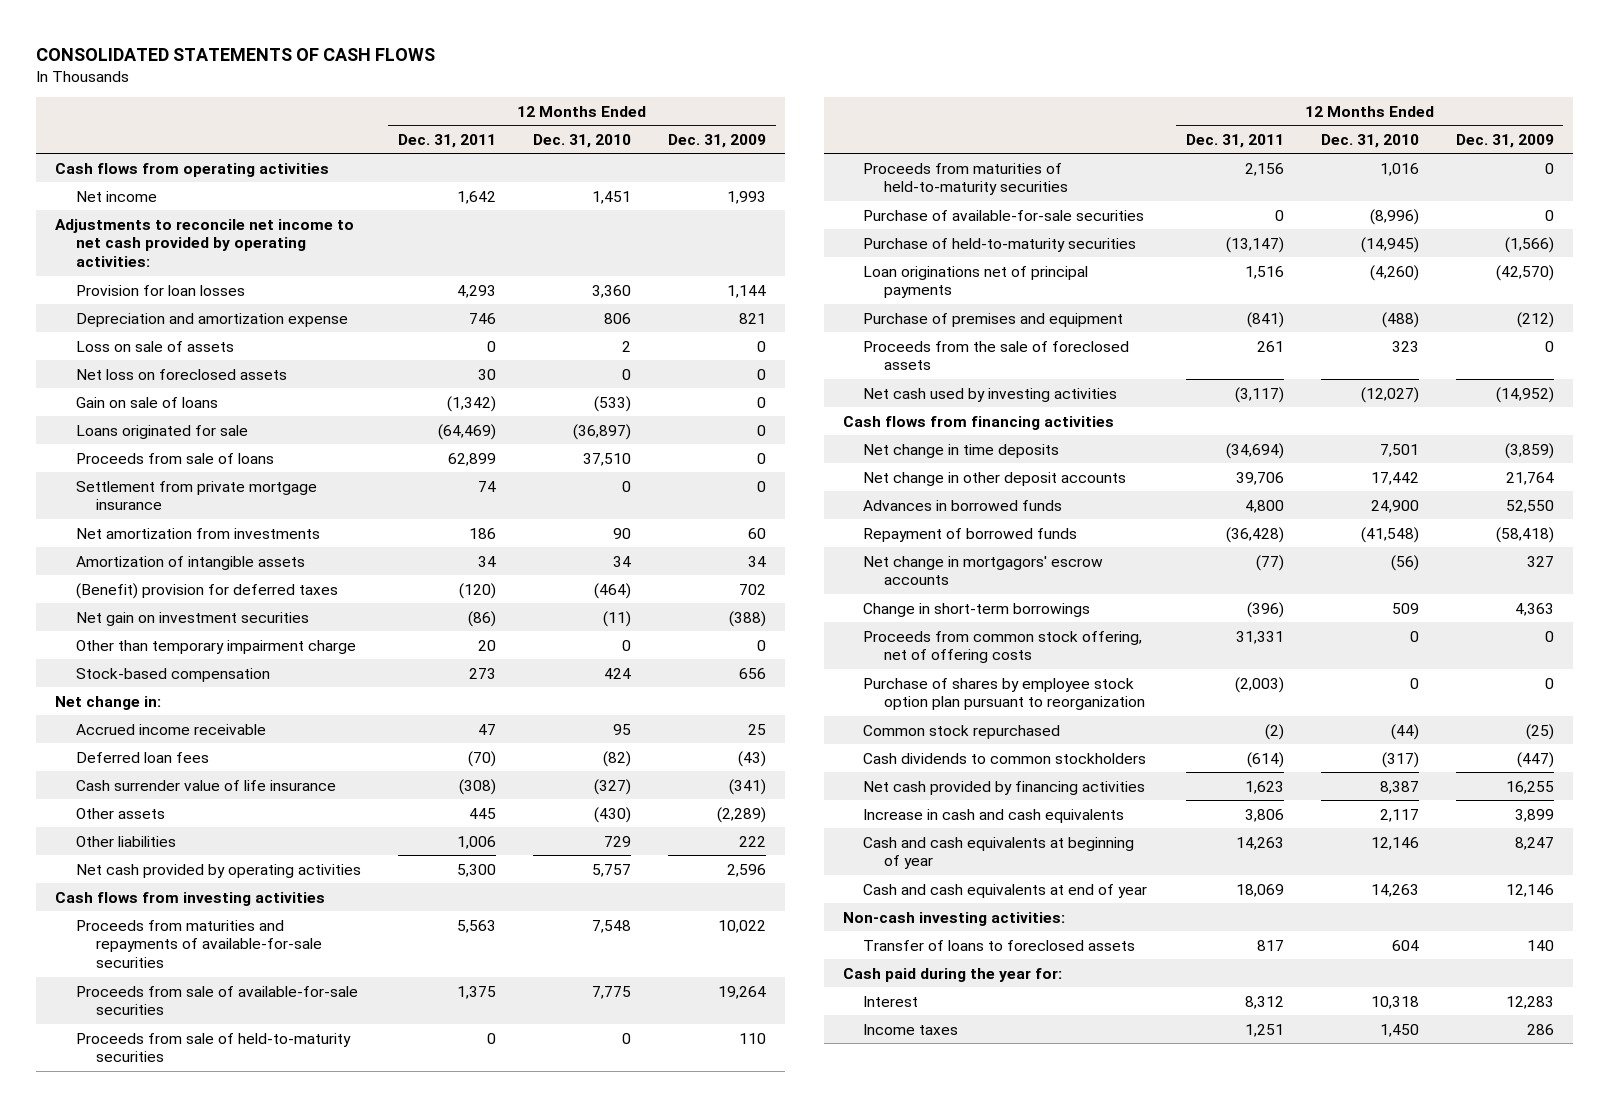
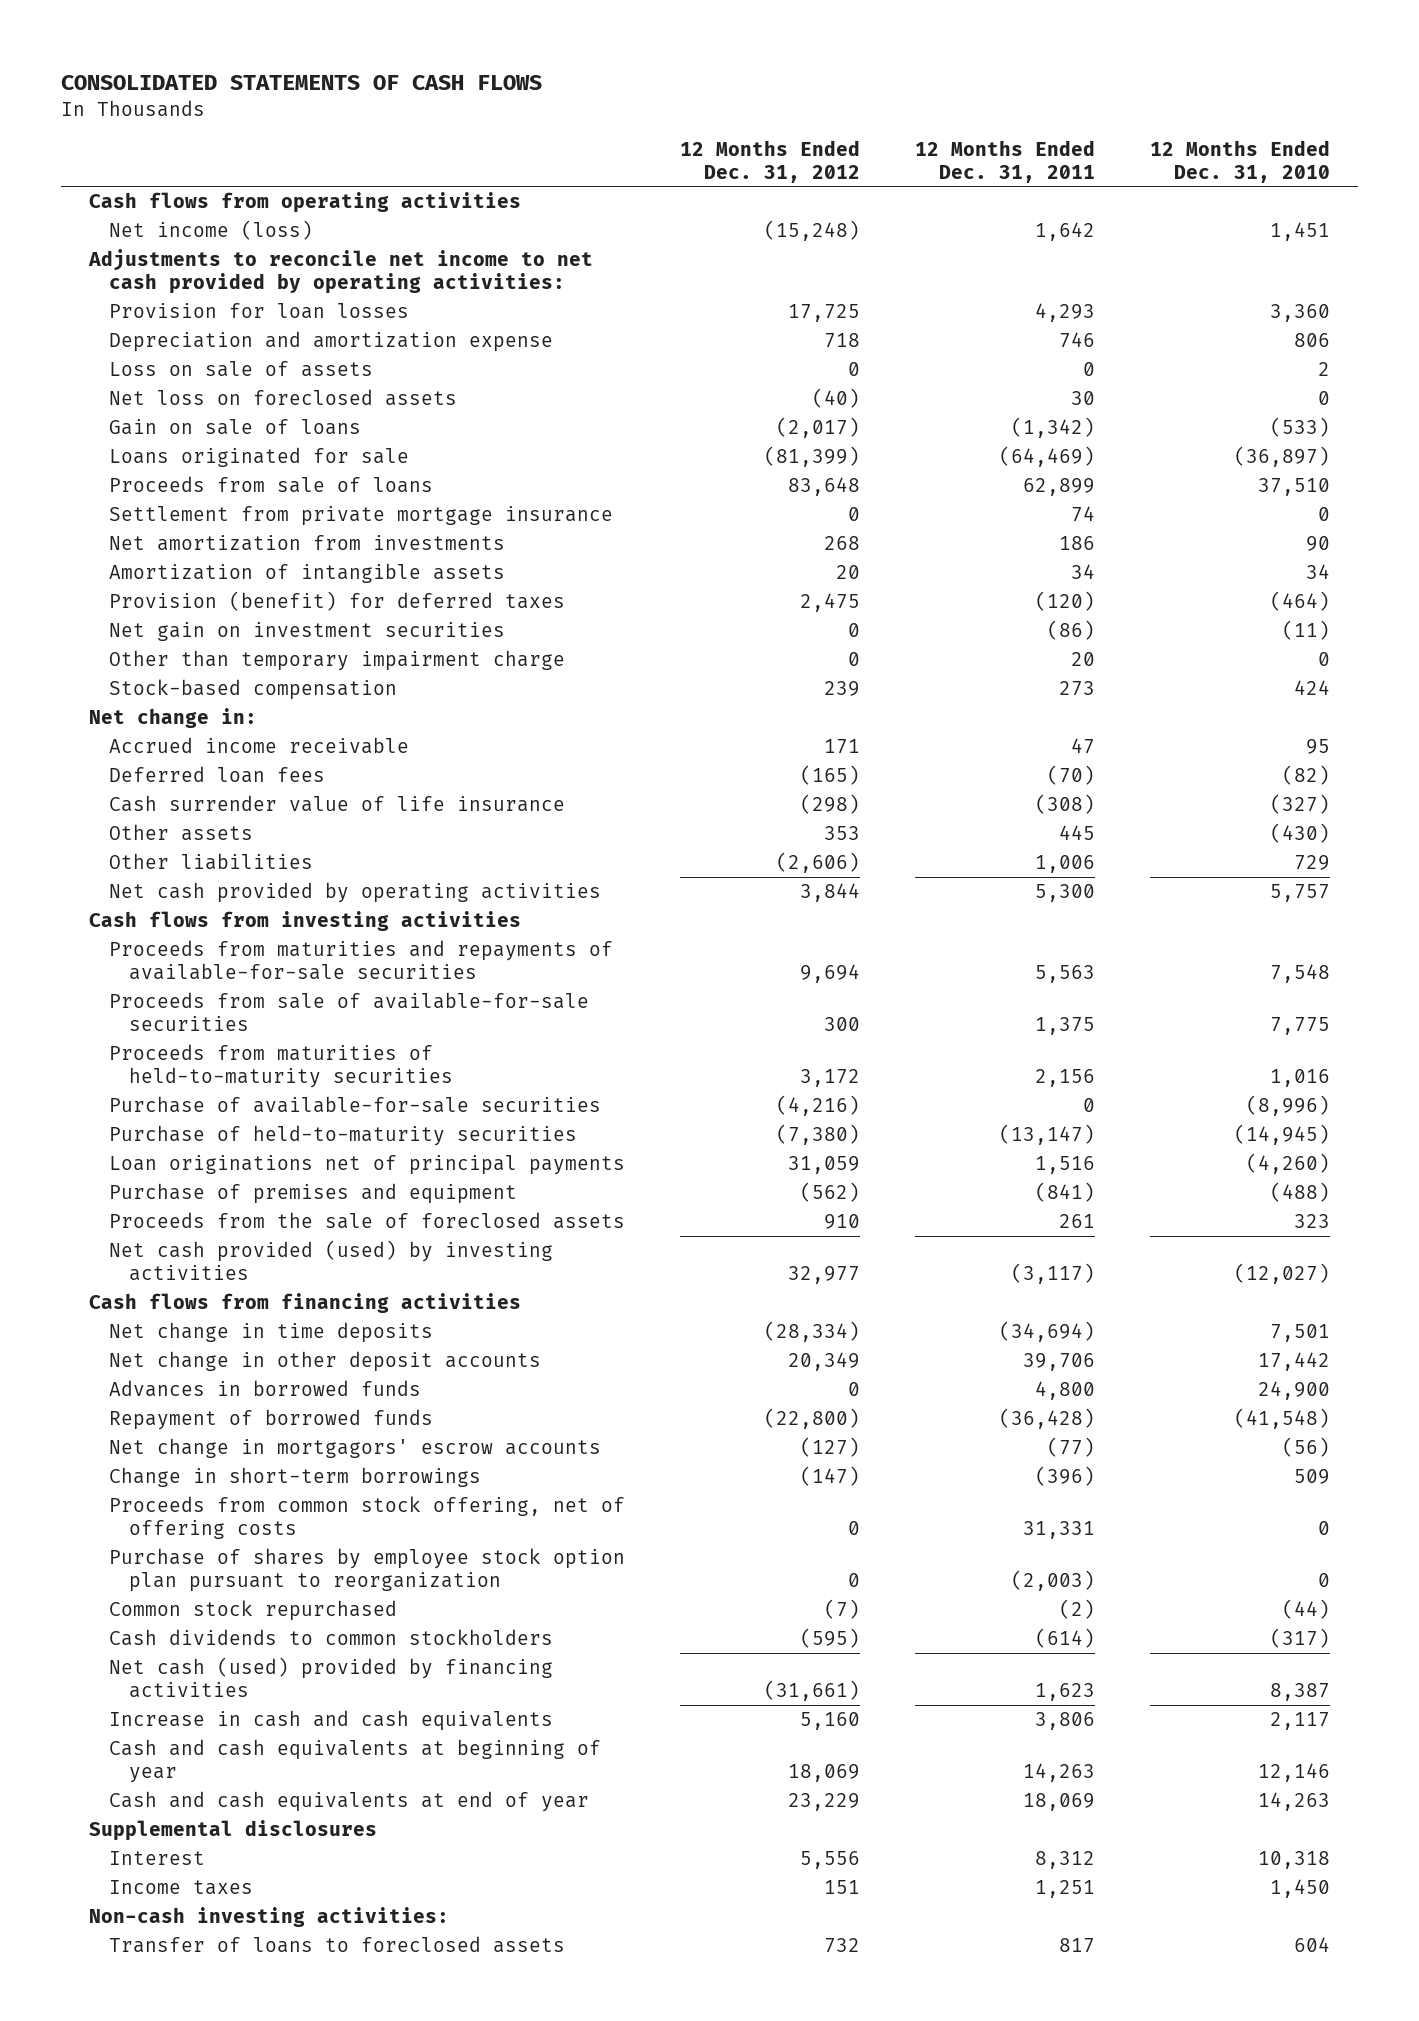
[668,133,767,148] Dec. 31, 2009 -> none
none -> [679,139,860,183] 12 Months Ended Dec. 31, 2012
[75,190,157,202] Net income -> [108,219,313,240] Net income (loss)
[75,582,338,599] (Benefit) provision for deferred taxes -> [108,590,565,611] Provision (benefit) for deferred taxes
[75,1032,351,1063] Proceeds from sale of held-to-maturity securities -> none
[863,387,1118,402] Net cash used by investing activities -> [108,1239,553,1282] Net cash provided (used) by investing activities
[863,780,1146,795] Net cash provided by financing activities -> [108,1656,553,1699] Net cash (used) provided by financing activities
[842,967,1062,982] Cash paid during the year for: -> none
none -> [88,1819,377,1841] Supplemental disclosures
[842,911,1065,926] Non-cash investing activities: -> [88,1906,449,1927] Non-cash investing activities:
[863,939,1136,951] Transfer of loans to foreclosed assets -> [108,1935,565,1953] Transfer of loans to foreclosed assets

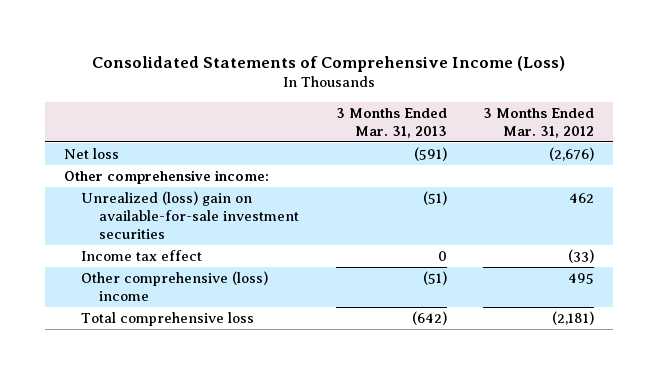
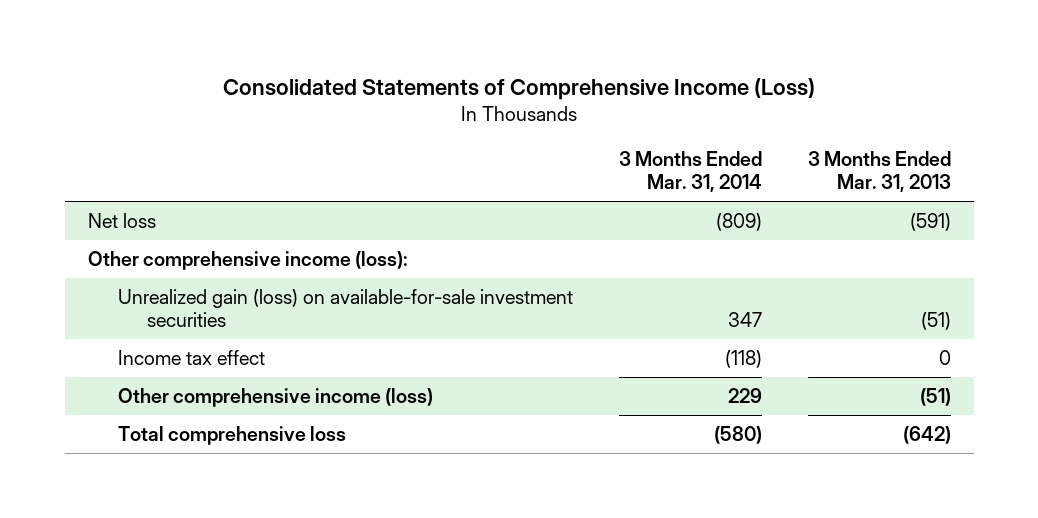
[483,107,595,138] 3 Months Ended Mar. 31, 2012 -> none
none -> [618,151,762,193] 3 Months Ended Mar. 31, 2014
[63,170,269,185] Other comprehensive income: -> [87,251,408,271] Other comprehensive income (loss):
[81,191,300,239] Unrealized (loss) gain on available-for-sale investment securities -> [117,289,573,327] Unrealized gain (loss) on available-for-sale investment securities
[81,271,269,301] Other comprehensive (loss) income -> [117,388,433,408] Other comprehensive income (loss)

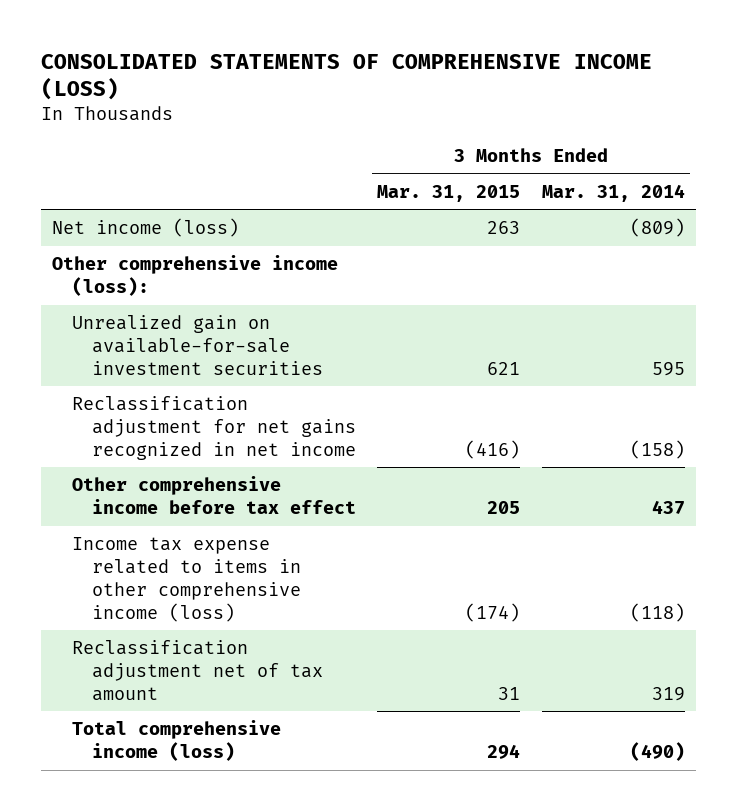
[223,77,816,100] Consolidated Statements of Comprehensive Income (Loss) -> [40,53,652,101] CONSOLIDATED STATEMENTS OF COMPREHENSIVE INCOME (LOSS)
[807,151,951,193] 3 Months Ended Mar. 31, 2013 -> none
none -> [377,184,521,202] Mar. 31, 2015
[87,213,156,229] Net loss -> [51,218,239,238] Net income (loss)
[117,388,433,408] Other comprehensive income (loss) -> none
[117,289,573,327] Unrealized gain (loss) on available-for-sale investment securities -> [71,315,323,375] Unrealized gain on available-for-sale investment securities
[727,311,762,327] 347 -> [651,361,685,376] 595
none -> [71,396,356,460] Reclassification adjustment for net gains recognized in net income
none -> [71,476,356,514] Other comprehensive income before tax effect
[117,350,265,366] Income tax effect -> [71,537,301,622] Income tax expense related to items in other comprehensive income (loss)
none -> [71,640,323,701] Reclassification adjustment net of tax amount
[117,426,346,446] Total comprehensive loss -> [71,720,281,761] Total comprehensive income (loss)
[713,426,762,445] (580) -> [629,741,685,761] (490)

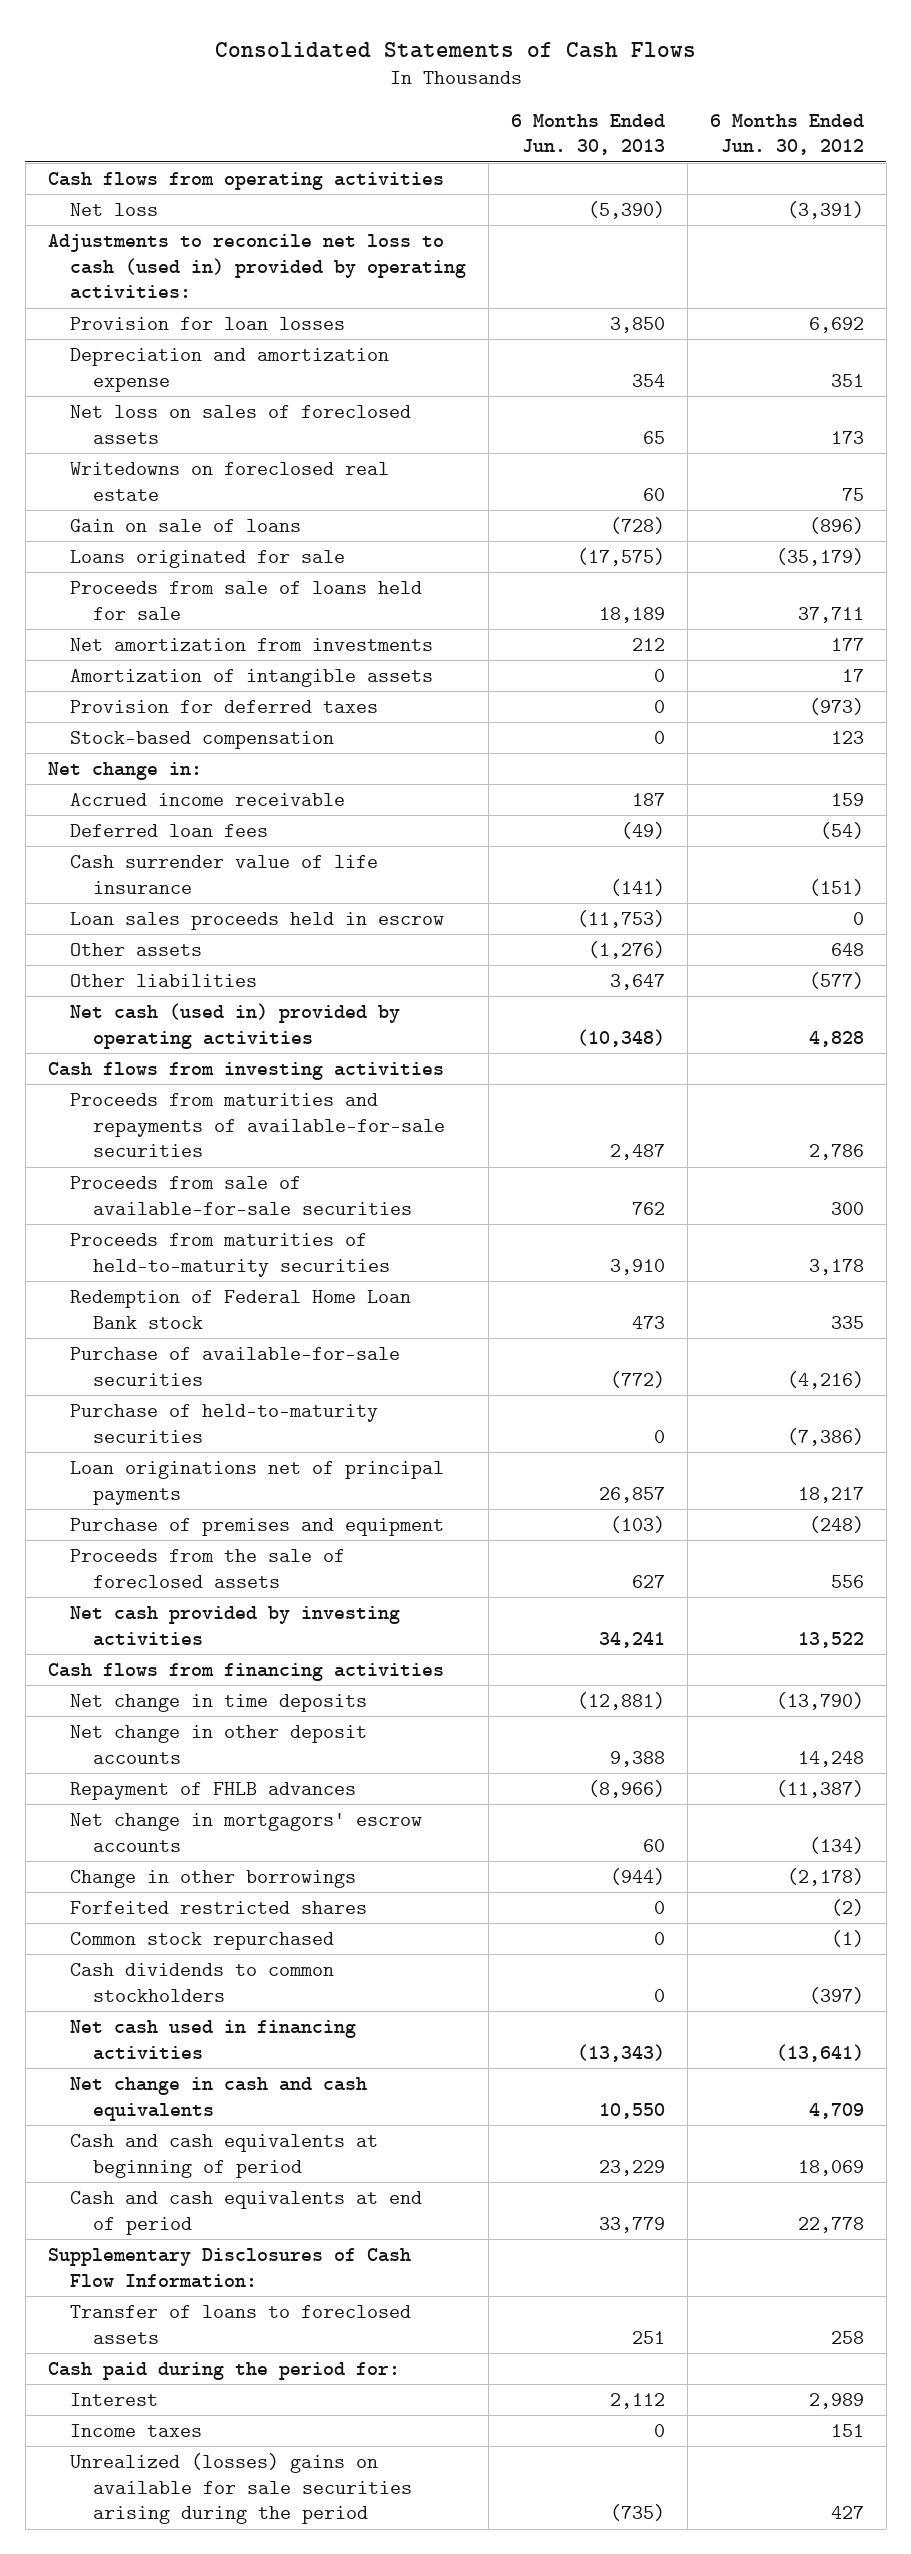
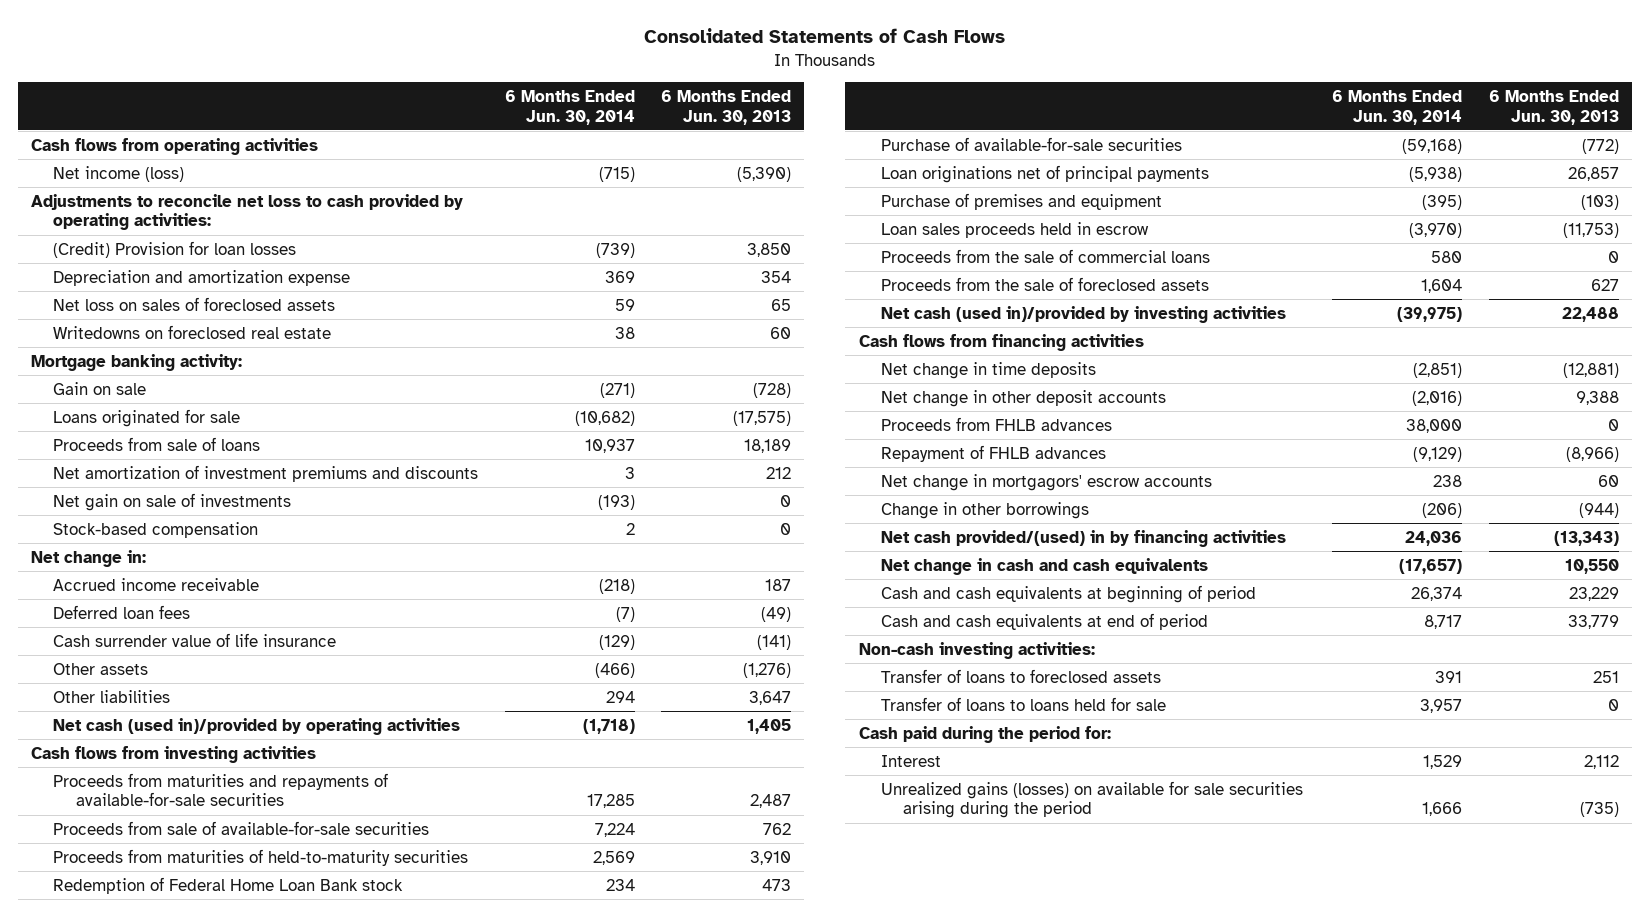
[709,113,864,156] 6 Months Ended Jun. 30, 2012 -> none
none -> [504,90,635,125] 6 Months Ended Jun. 30, 2014
[70,202,159,216] Net loss -> [53,165,185,182] Net income (loss)
[47,233,467,300] Adjustments to reconcile net loss to cash (used in) provided by operating activities: -> [30,193,463,231] Adjustments to reconcile net loss to cash provided by operating activities:
[70,316,346,330] Provision for loan losses -> [53,240,297,258] (Credit) Provision for loan losses
none -> [30,353,242,371] Mortgage banking activity:
[70,518,302,532] Gain on sale of loans -> [53,381,147,395] Gain on sale
[70,668,434,687] Amortization of intangible assets -> none
[70,699,379,713] Provision for deferred taxes -> none
[70,580,423,620] Proceeds from sale of loans held for sale -> [53,436,261,451] Proceeds from sale of loans
[70,637,434,651] Net amortization from investments -> [53,464,479,482] Net amortization of investment premiums and discounts
none -> [53,492,292,511] Net gain on sale of investments
[70,1002,401,1049] Net cash (used in) provided by operating activities -> [53,717,461,735] Net cash (used in)/provided by operating activities
[576,1028,665,1047] (10,348) -> [746,718,791,734] 1,405
[70,1403,379,1443] Purchase of held-to-maturity securities -> none
[70,911,445,930] Loan sales proceeds held in escrow -> [880,221,1149,238] Loan sales proceeds held in escrow
none -> [880,248,1210,263] Proceeds from the sale of commercial loans
[70,1605,401,1646] Net cash provided by investing activities -> [880,305,1286,323] Net cash (used in)/provided by investing activities
[598,1631,665,1648] 34,241 -> [1561,306,1619,322] 22,488
none -> [880,416,1112,431] Proceeds from FHLB advances
[70,1900,368,1914] Forfeited restricted shares -> none
[70,1931,335,1950] Common stock repurchased -> none
[70,1962,335,2002] Cash dividends to common stockholders -> none
[70,2019,357,2060] Net cash used in financing activities -> [880,529,1286,547] Net cash provided/(used) in by financing activities
[47,2247,411,2288] Supplementary Disclosures of Cash Flow Information: -> none
none -> [858,641,1095,659] Non-cash investing activities:
none -> [880,696,1166,711] Transfer of loans to loans held for sale
[70,2423,203,2437] Income taxes -> none
[70,2452,412,2525] Unrealized (losses) gains on available for sale securities arising during the period -> [880,780,1303,819] Unrealized gains (losses) on available for sale securities arising during the period

